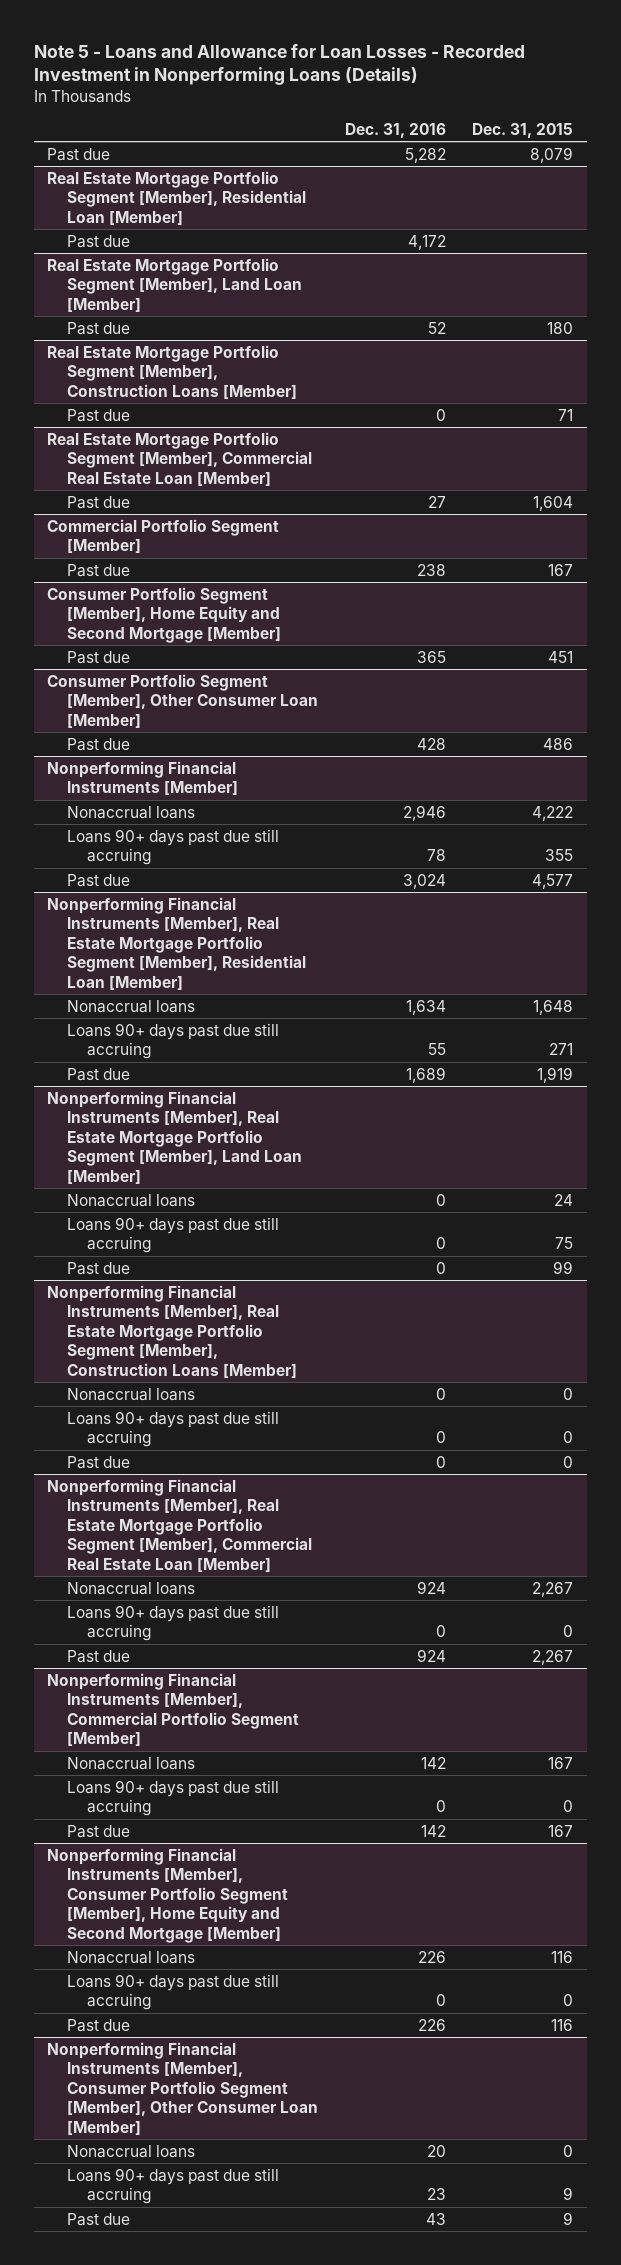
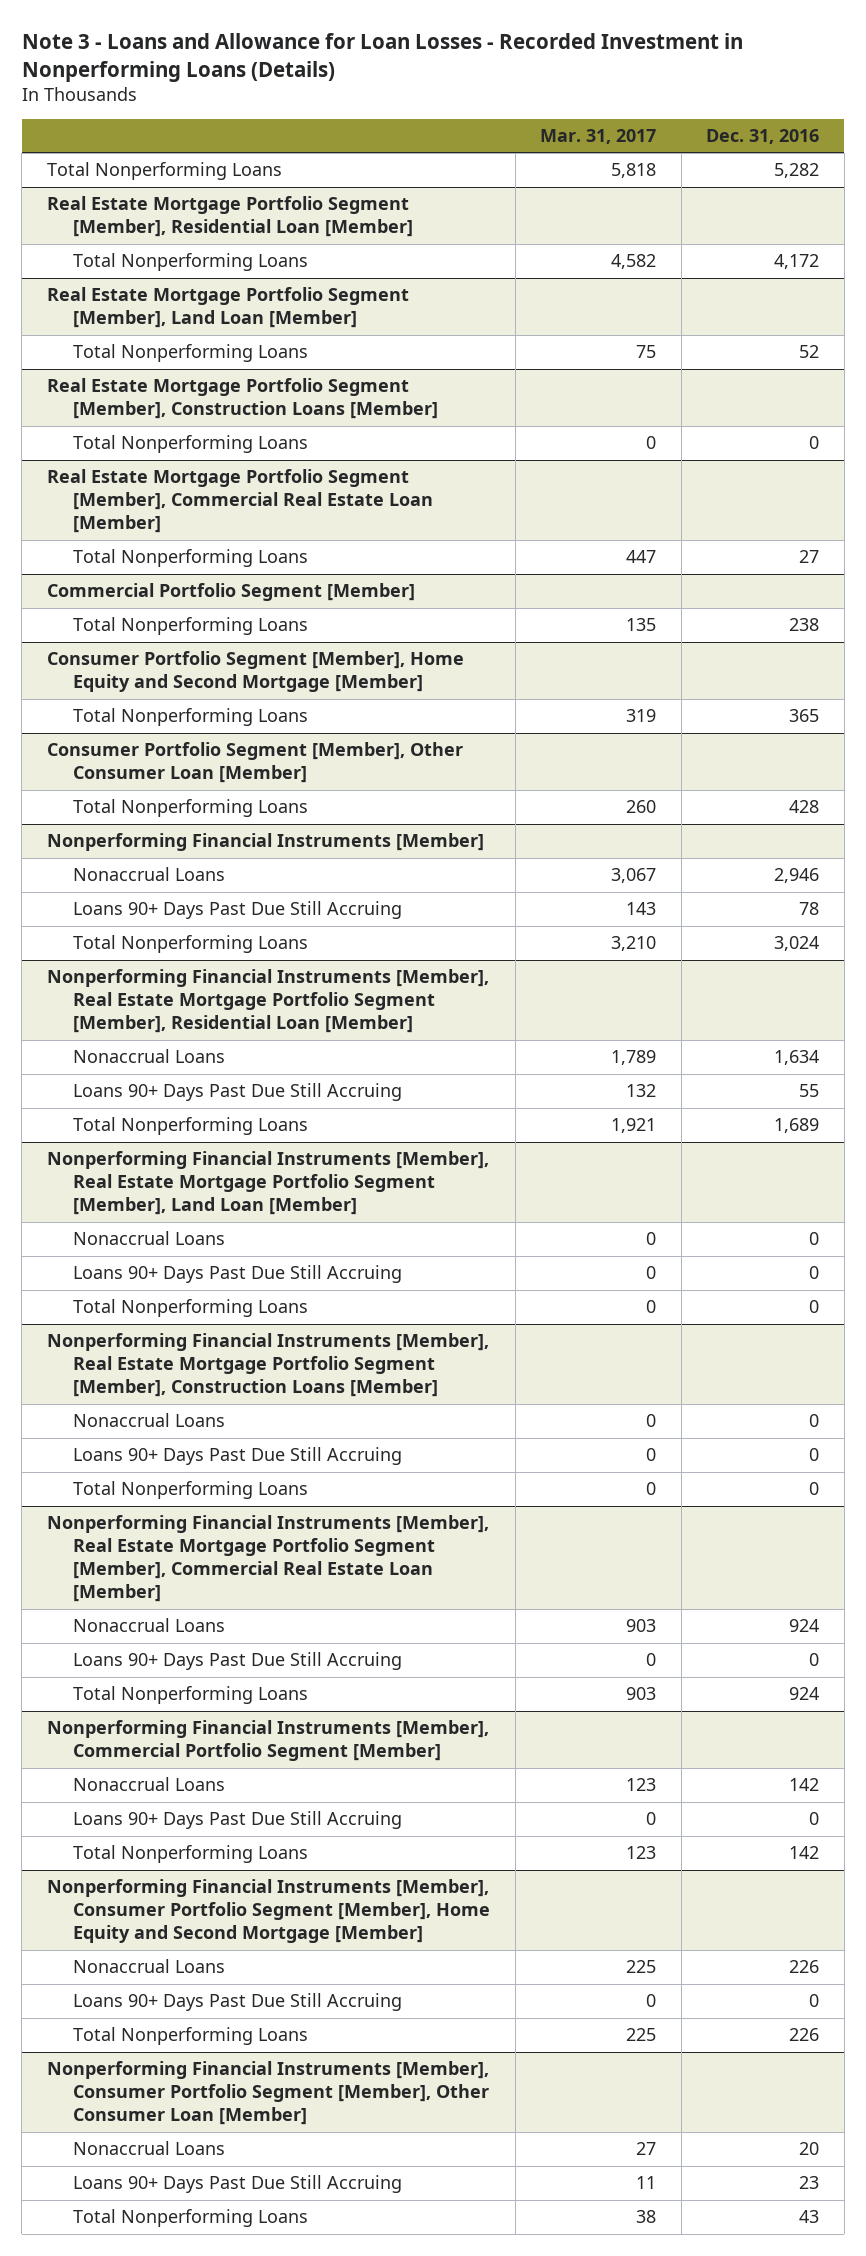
[33,43,525,86] Note 5 - Loans and Allowance for Loan Losses - Recorded Investment in Nonperforming Loans (Details) -> [21,33,743,82] Note 3 - Loans and Allowance for Loan Losses - Recorded Investment in Nonperforming Loans (Details)
[472,122,574,138] Dec. 31, 2015 -> none
none -> [540,128,657,144] Mar. 31, 2017
[47,147,111,161] Past due -> [46,162,282,181] Total Nonperforming Loans
[67,234,131,248] Past due -> [73,253,309,272] Total Nonperforming Loans
[67,321,131,335] Past due -> [73,344,309,363] Total Nonperforming Loans
[67,408,131,422] Past due -> [73,435,309,454] Total Nonperforming Loans
[67,495,131,509] Past due -> [73,549,309,568] Total Nonperforming Loans
[67,563,131,577] Past due -> [73,617,309,636] Total Nonperforming Loans
[67,650,131,664] Past due -> [73,708,309,727] Total Nonperforming Loans
[67,737,131,751] Past due -> [73,799,309,818] Total Nonperforming Loans
[67,805,196,819] Nonaccrual loans -> [73,867,226,882] Nonaccrual Loans
[67,828,280,866] Loans 90+ days past due still accruing -> [73,901,403,920] Loans 90+ Days Past Due Still Accruing
[67,873,131,887] Past due -> [73,935,309,954] Total Nonperforming Loans
[67,999,196,1013] Nonaccrual loans -> [73,1049,226,1064] Nonaccrual Loans
[67,1022,280,1060] Loans 90+ days past due still accruing -> [73,1083,403,1102] Loans 90+ Days Past Due Still Accruing
[67,1067,131,1081] Past due -> [73,1117,309,1136] Total Nonperforming Loans
[67,1193,196,1207] Nonaccrual loans -> [73,1231,226,1246] Nonaccrual Loans
[67,1216,280,1254] Loans 90+ days past due still accruing -> [73,1265,403,1284] Loans 90+ Days Past Due Still Accruing
[67,1261,131,1275] Past due -> [73,1299,309,1318] Total Nonperforming Loans
[67,1387,196,1401] Nonaccrual loans -> [73,1413,226,1428] Nonaccrual Loans
[67,1410,280,1448] Loans 90+ days past due still accruing -> [73,1447,403,1466] Loans 90+ Days Past Due Still Accruing
[67,1455,131,1469] Past due -> [73,1481,309,1500] Total Nonperforming Loans
[67,1581,196,1595] Nonaccrual loans -> [73,1618,226,1633] Nonaccrual Loans
[67,1604,280,1642] Loans 90+ days past due still accruing -> [73,1652,403,1671] Loans 90+ Days Past Due Still Accruing
[67,1649,131,1663] Past due -> [73,1686,309,1705] Total Nonperforming Loans
[67,1756,196,1770] Nonaccrual loans -> [73,1777,226,1792] Nonaccrual Loans
[67,1779,280,1817] Loans 90+ days past due still accruing -> [73,1811,403,1830] Loans 90+ Days Past Due Still Accruing
[67,1824,131,1838] Past due -> [73,1845,309,1864] Total Nonperforming Loans
[67,1950,196,1964] Nonaccrual loans -> [73,1959,226,1974] Nonaccrual Loans
[67,1973,280,2011] Loans 90+ days past due still accruing -> [73,1993,403,2012] Loans 90+ Days Past Due Still Accruing
[67,2018,131,2032] Past due -> [73,2027,309,2046] Total Nonperforming Loans
[67,2144,196,2158] Nonaccrual loans -> [73,2141,226,2156] Nonaccrual Loans
[67,2167,280,2205] Loans 90+ days past due still accruing -> [73,2175,403,2194] Loans 90+ Days Past Due Still Accruing
[67,2212,131,2226] Past due -> [73,2209,309,2228] Total Nonperforming Loans

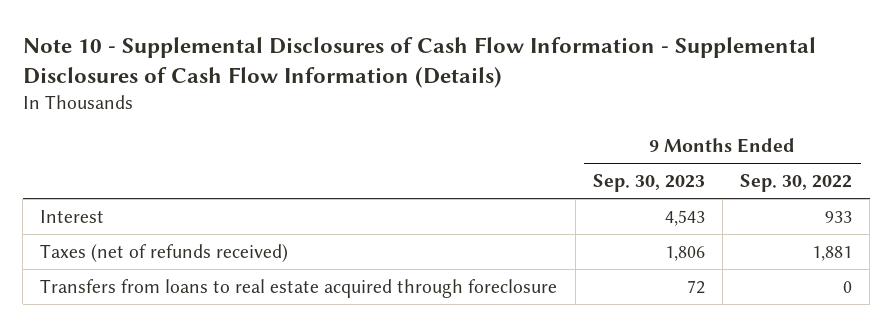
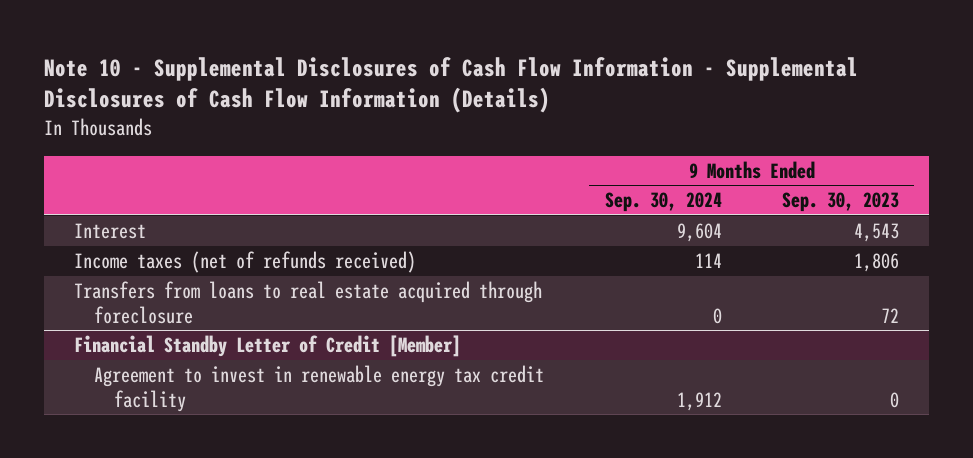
[740,174,853,193] Sep. 30, 2022 -> none
none -> [604,192,722,213] Sep. 30, 2024
[40,243,289,262] Taxes (net of refunds received) -> [74,251,417,274] Income taxes (net of refunds received)
none -> [74,335,462,358] Financial Standby Letter of Credit [Member]
none -> [94,365,545,412] Agreement to invest in renewable energy tax credit facility

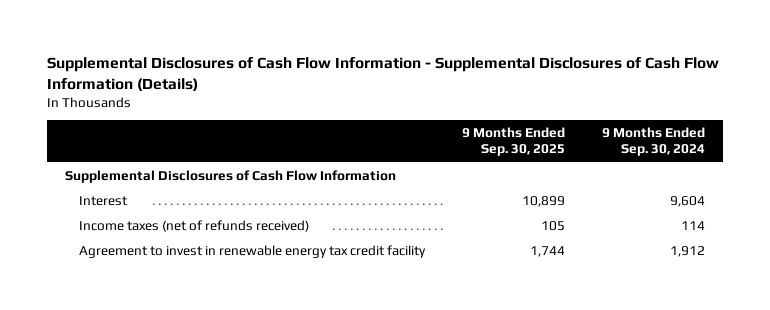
[43,56,858,114] Note 10 - Supplemental Disclosures of Cash Flow Information - Supplemental Disclosures of Cash Flow Information (Details) -> [46,56,719,91] Supplemental Disclosures of Cash Flow Information - Supplemental Disclosures of Cash Flow Information (Details)
[782,192,900,213] Sep. 30, 2023 -> none
none -> [461,127,565,157] 9 Months Ended Sep. 30, 2025
none -> [65,170,397,184] Supplemental Disclosures of Cash Flow Information
[74,281,543,324] Transfers from loans to real estate acquired through foreclosure -> none
[74,335,462,358] Financial Standby Letter of Credit [Member] -> none

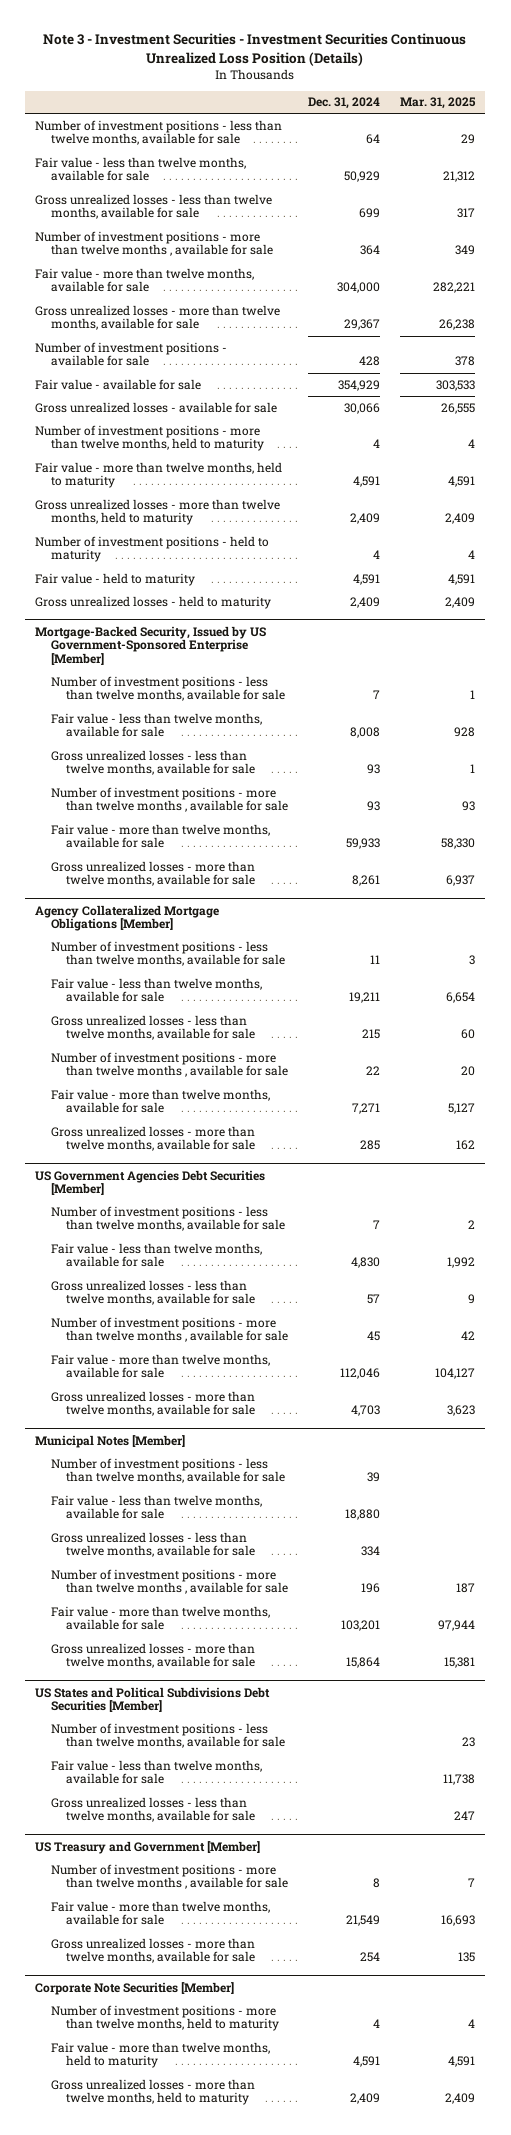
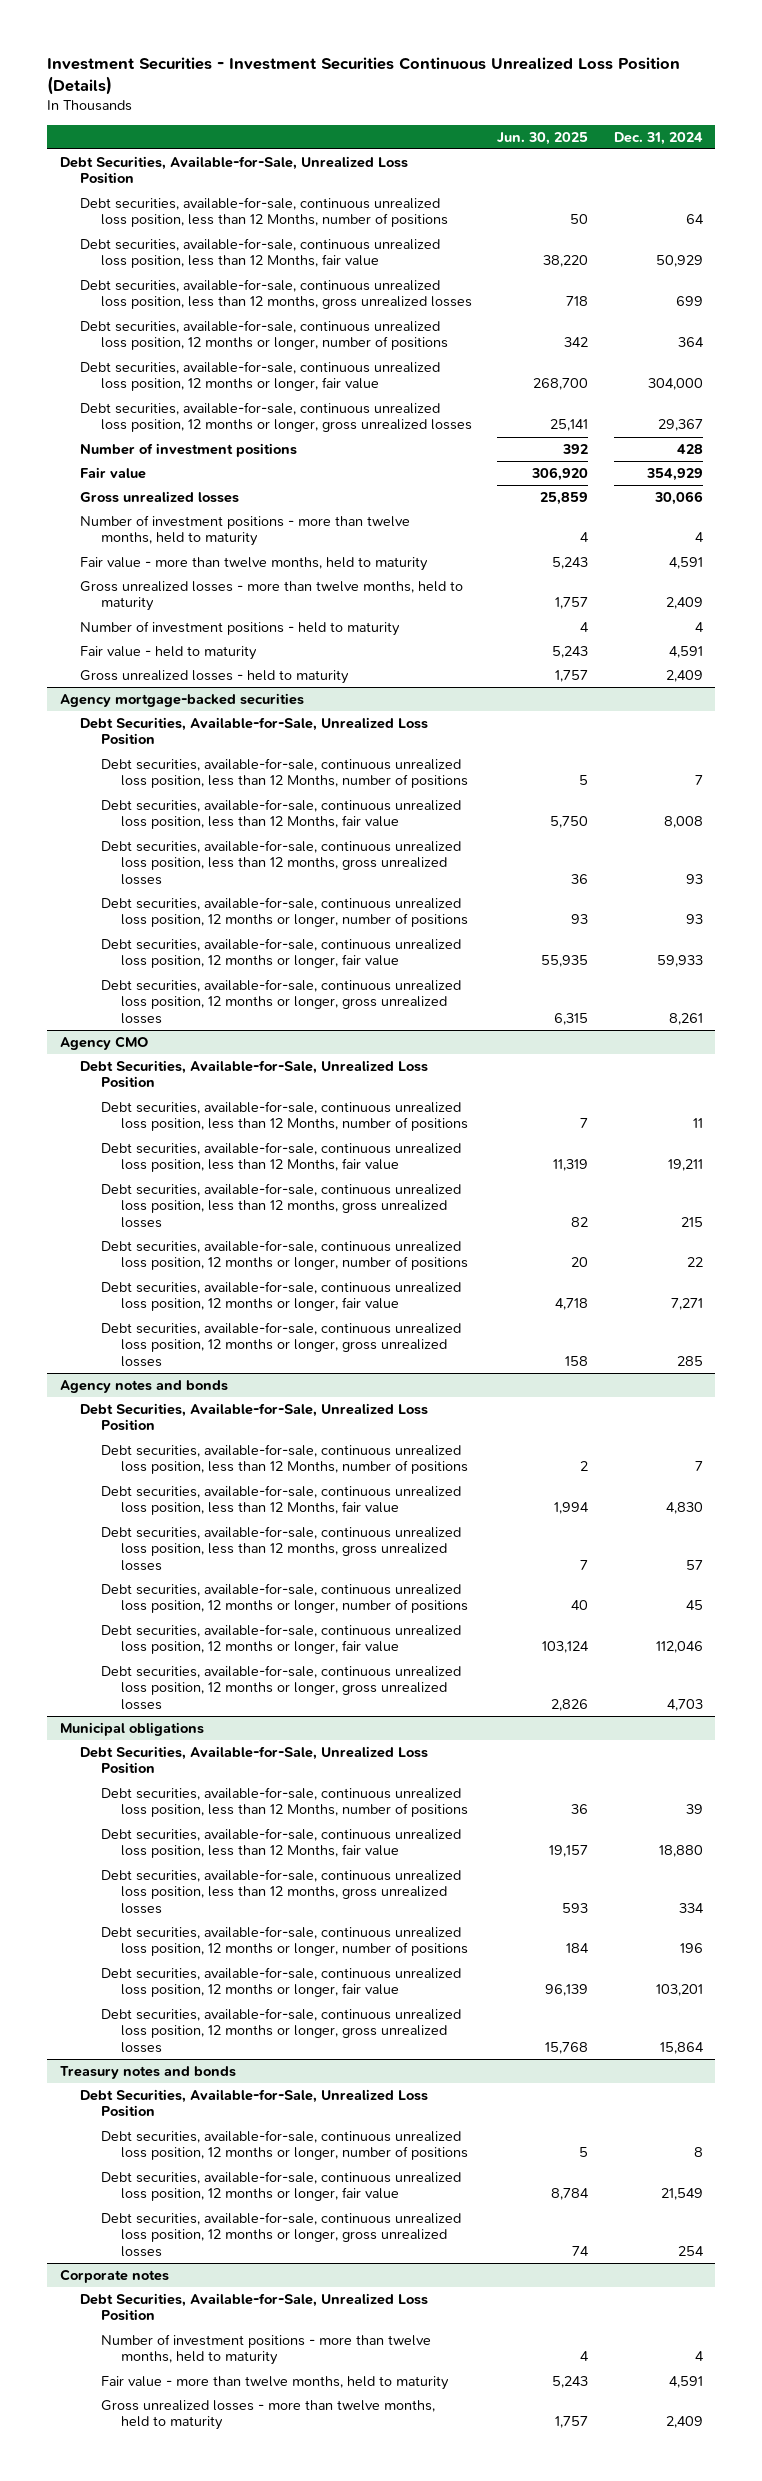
[43,32,467,66] Note 3 - Investment Securities - Investment Securities Continuous Unrealized Loss Position (Details) -> [46,56,680,96] Investment Securities - Investment Securities Continuous Unrealized Loss Position (Details)
[400,97,477,110] Mar. 31, 2025 -> none
none -> [497,131,589,145] Jun. 30, 2025
none -> [59,155,408,185] Debt Securities, Available-for-Sale, Unrealized Loss Position
[35,119,283,146] Number of investment positions - less than twelve months, available for sale -> [80,196,448,228] Debt securities, available-for-sale, continuous unrealized loss position, less than 12 Months, number of positions
[35,156,247,182] Fair value - less than twelve months, available for sale -> [80,237,441,269] Debt securities, available-for-sale, continuous unrealized loss position, less than 12 Months, fair value
[35,193,273,220] Gross unrealized losses - less than twelve months, available for sale -> [80,278,472,310] Debt securities, available-for-sale, continuous unrealized loss position, less than 12 months, gross unrealized losses
[35,230,273,257] Number of investment positions - more than twelve months , available for sale -> [80,319,448,351] Debt securities, available-for-sale, continuous unrealized loss position, 12 months or longer, number of positions
[35,267,255,293] Fair value - more than twelve months, available for sale -> [80,360,441,392] Debt securities, available-for-sale, continuous unrealized loss position, 12 months or longer, fair value
[35,304,281,331] Gross unrealized losses - more than twelve months, available for sale -> [80,401,472,433] Debt securities, available-for-sale, continuous unrealized loss position, 12 months or longer, gross unrealized losses
[35,341,228,367] Number of investment positions - available for sale -> [80,442,298,457] Number of investment positions
[35,378,202,390] Fair value - available for sale -> [80,466,147,479] Fair value
[35,401,278,413] Gross unrealized losses - available for sale -> [80,490,240,503] Gross unrealized losses
[35,1686,271,1713] US States and Political Subdivisions Debt Securities [Member] -> none
[50,1722,286,1749] Number of investment positions - less than twelve months, available for sale -> none
[50,1759,262,1785] Fair value - less than twelve months, available for sale -> none
[50,1796,256,1823] Gross unrealized losses - less than twelve months, available for sale -> none
[35,625,267,666] Mortgage-Backed Security, Issued by US Government-Sponsored Enterprise [Member] -> [59,692,304,707] Agency mortgage-backed securities
none -> [80,716,429,746] Debt Securities, Available-for-Sale, Unrealized Loss Position
[50,675,286,702] Number of investment positions - less than twelve months, available for sale -> [100,757,469,789] Debt securities, available-for-sale, continuous unrealized loss position, less than 12 Months, number of positions
[50,712,262,738] Fair value - less than twelve months, available for sale -> [100,798,461,830] Debt securities, available-for-sale, continuous unrealized loss position, less than 12 Months, fair value
[50,749,256,776] Gross unrealized losses - less than twelve months, available for sale -> [100,839,461,886] Debt securities, available-for-sale, continuous unrealized loss position, less than 12 months, gross unrealized losses
[50,786,289,813] Number of investment positions - more than twelve months , available for sale -> [100,896,469,928] Debt securities, available-for-sale, continuous unrealized loss position, 12 months or longer, number of positions
[50,823,270,849] Fair value - more than twelve months, available for sale -> [100,937,461,969] Debt securities, available-for-sale, continuous unrealized loss position, 12 months or longer, fair value
[50,860,256,887] Gross unrealized losses - more than twelve months, available for sale -> [100,978,461,1025] Debt securities, available-for-sale, continuous unrealized loss position, 12 months or longer, gross unrealized losses
[35,904,220,932] Agency Collateralized Mortgage Obligations [Member] -> [59,1035,148,1050] Agency CMO
none -> [80,1059,429,1089] Debt Securities, Available-for-Sale, Unrealized Loss Position
[50,940,286,967] Number of investment positions - less than twelve months, available for sale -> [100,1100,469,1132] Debt securities, available-for-sale, continuous unrealized loss position, less than 12 Months, number of positions
[50,977,262,1003] Fair value - less than twelve months, available for sale -> [100,1141,461,1173] Debt securities, available-for-sale, continuous unrealized loss position, less than 12 Months, fair value
[50,1014,256,1041] Gross unrealized losses - less than twelve months, available for sale -> [100,1182,461,1229] Debt securities, available-for-sale, continuous unrealized loss position, less than 12 months, gross unrealized losses
[50,1051,289,1078] Number of investment positions - more than twelve months , available for sale -> [100,1239,469,1271] Debt securities, available-for-sale, continuous unrealized loss position, 12 months or longer, number of positions
[50,1088,270,1114] Fair value - more than twelve months, available for sale -> [100,1280,461,1312] Debt securities, available-for-sale, continuous unrealized loss position, 12 months or longer, fair value
[50,1125,256,1152] Gross unrealized losses - more than twelve months, available for sale -> [100,1321,461,1368] Debt securities, available-for-sale, continuous unrealized loss position, 12 months or longer, gross unrealized losses
[35,1169,266,1196] US Government Agencies Debt Securities [Member] -> [59,1379,228,1393] Agency notes and bonds
none -> [80,1402,429,1432] Debt Securities, Available-for-Sale, Unrealized Loss Position
[50,1205,286,1232] Number of investment positions - less than twelve months, available for sale -> [100,1443,469,1475] Debt securities, available-for-sale, continuous unrealized loss position, less than 12 Months, number of positions
[50,1242,262,1268] Fair value - less than twelve months, available for sale -> [100,1484,461,1516] Debt securities, available-for-sale, continuous unrealized loss position, less than 12 Months, fair value
[50,1279,256,1306] Gross unrealized losses - less than twelve months, available for sale -> [100,1525,461,1572] Debt securities, available-for-sale, continuous unrealized loss position, less than 12 months, gross unrealized losses
[50,1316,289,1343] Number of investment positions - more than twelve months , available for sale -> [100,1582,469,1614] Debt securities, available-for-sale, continuous unrealized loss position, 12 months or longer, number of positions
[50,1353,270,1379] Fair value - more than twelve months, available for sale -> [100,1623,461,1655] Debt securities, available-for-sale, continuous unrealized loss position, 12 months or longer, fair value
[50,1390,256,1417] Gross unrealized losses - more than twelve months, available for sale -> [100,1664,461,1711] Debt securities, available-for-sale, continuous unrealized loss position, 12 months or longer, gross unrealized losses
[35,1434,186,1448] Municipal Notes [Member] -> [59,1721,204,1736] Municipal obligations
none -> [80,1745,429,1775] Debt Securities, Available-for-Sale, Unrealized Loss Position
[50,1457,286,1484] Number of investment positions - less than twelve months, available for sale -> [100,1786,469,1818] Debt securities, available-for-sale, continuous unrealized loss position, less than 12 Months, number of positions
[50,1494,262,1520] Fair value - less than twelve months, available for sale -> [100,1827,461,1859] Debt securities, available-for-sale, continuous unrealized loss position, less than 12 Months, fair value
[50,1531,256,1558] Gross unrealized losses - less than twelve months, available for sale -> [100,1868,461,1915] Debt securities, available-for-sale, continuous unrealized loss position, less than 12 months, gross unrealized losses
[50,1568,289,1595] Number of investment positions - more than twelve months , available for sale -> [100,1925,469,1957] Debt securities, available-for-sale, continuous unrealized loss position, 12 months or longer, number of positions
[50,1605,270,1631] Fair value - more than twelve months, available for sale -> [100,1966,461,1998] Debt securities, available-for-sale, continuous unrealized loss position, 12 months or longer, fair value
[50,1642,256,1669] Gross unrealized losses - more than twelve months, available for sale -> [100,2007,461,2054] Debt securities, available-for-sale, continuous unrealized loss position, 12 months or longer, gross unrealized losses
[35,1840,261,1854] US Treasury and Government [Member] -> [59,2065,236,2079] Treasury notes and bonds
none -> [80,2088,429,2118] Debt Securities, Available-for-Sale, Unrealized Loss Position
[50,1863,289,1890] Number of investment positions - more than twelve months , available for sale -> [100,2129,469,2161] Debt securities, available-for-sale, continuous unrealized loss position, 12 months or longer, number of positions
[50,1900,270,1926] Fair value - more than twelve months, available for sale -> [100,2170,461,2202] Debt securities, available-for-sale, continuous unrealized loss position, 12 months or longer, fair value
[50,1937,256,1964] Gross unrealized losses - more than twelve months, available for sale -> [100,2211,461,2258] Debt securities, available-for-sale, continuous unrealized loss position, 12 months or longer, gross unrealized losses
[35,1981,235,1995] Corporate Note Securities [Member] -> [59,2268,169,2283] Corporate notes
none -> [80,2292,429,2322] Debt Securities, Available-for-Sale, Unrealized Loss Position

